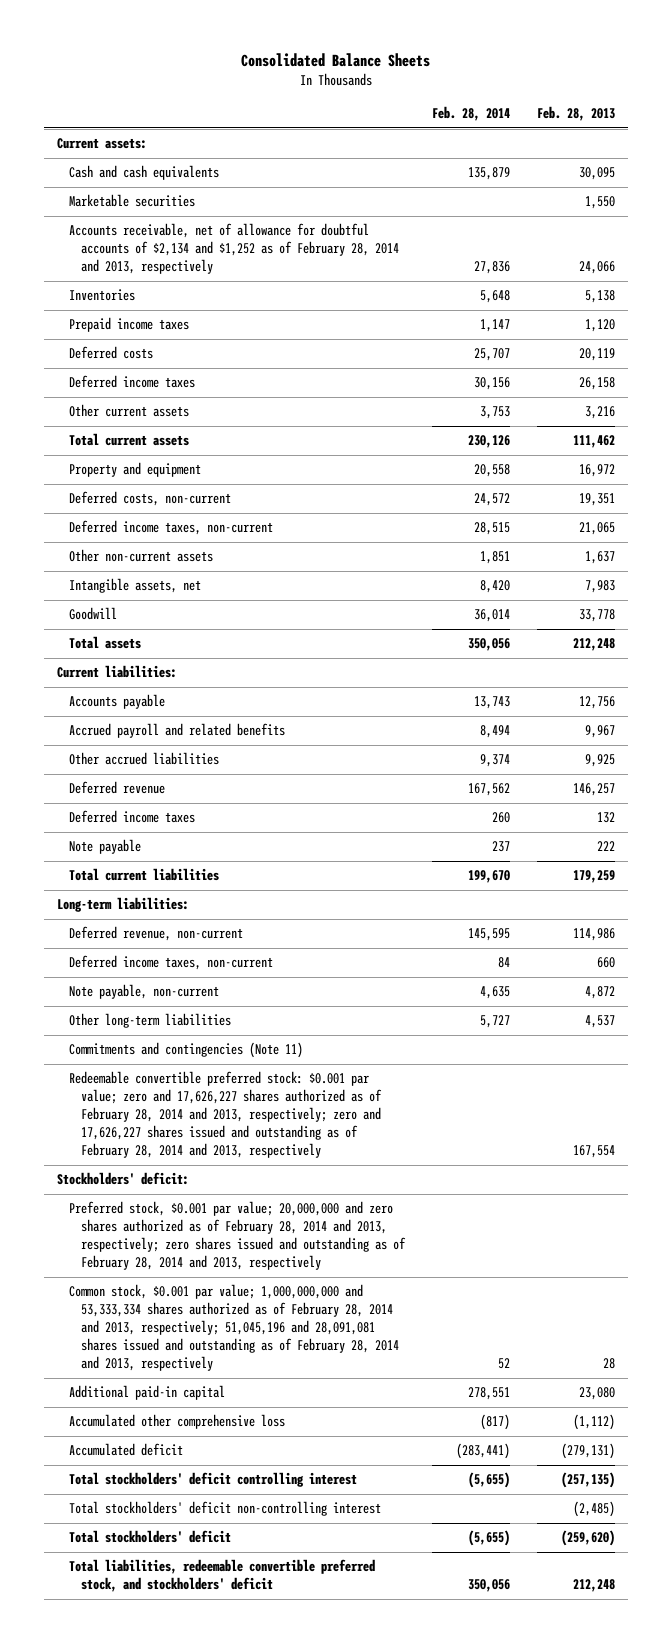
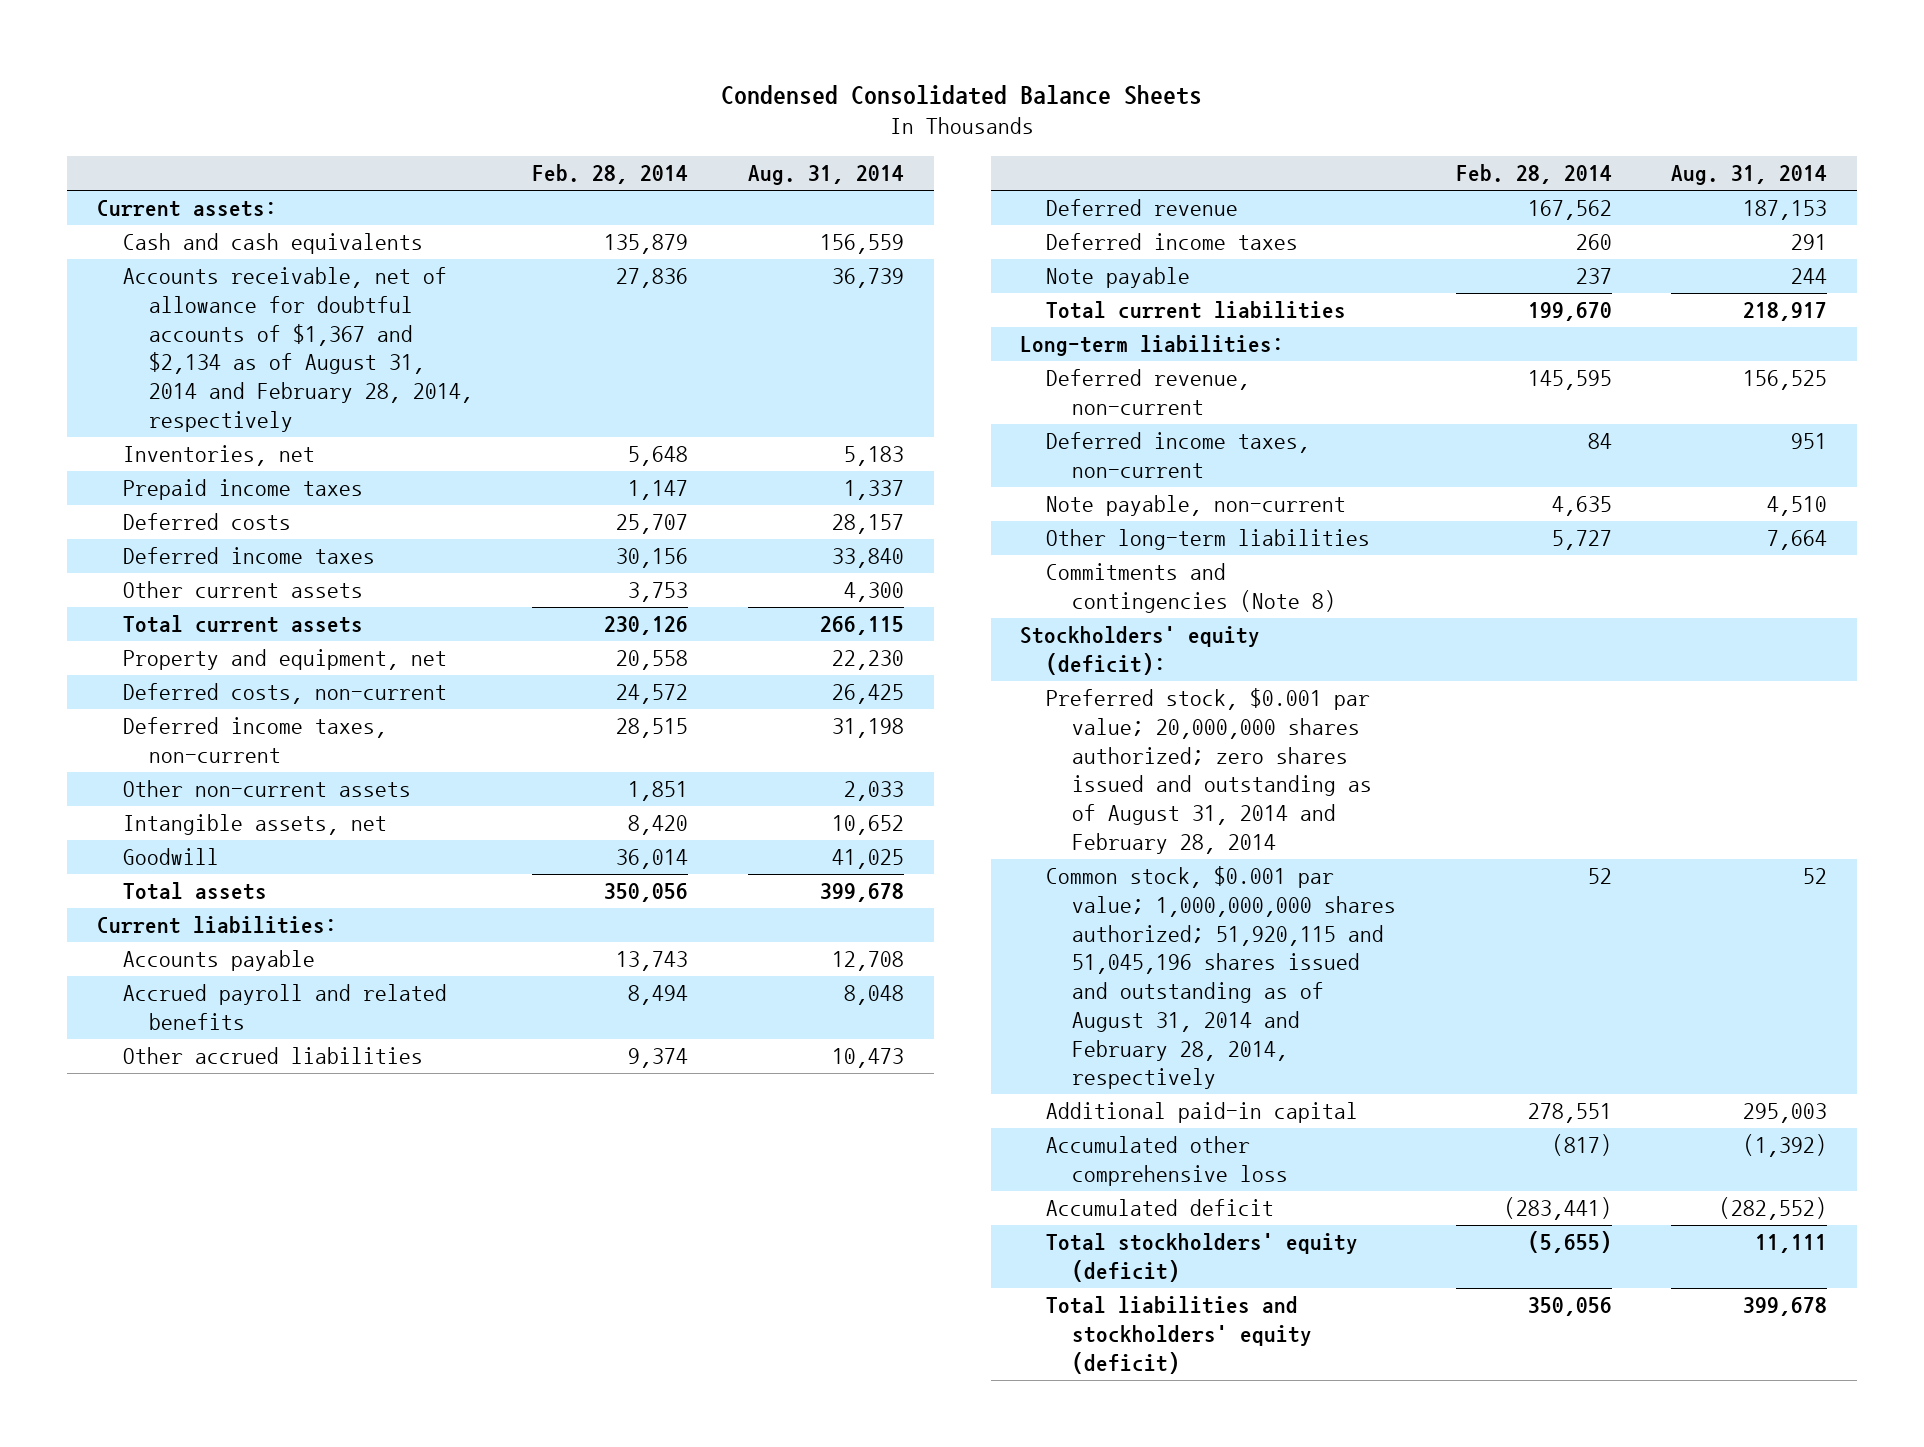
[241,52,431,67] Consolidated Balance Sheets -> [721,84,1203,105] Condensed Consolidated Balance Sheets
[536,106,615,122] Feb. 28, 2013 -> none
none -> [747,165,904,186] Aug. 31, 2014
[69,194,196,208] Marketable securities -> none
[69,223,400,275] Accounts receivable, net of allowance for doubtful accounts of $2,134 and $1,252 as of February 28, 2014 and 2013, respectively -> [122,267,473,432] Accounts receivable, net of allowance for doubtful accounts of $1,367 and $2,134 as of August 31, 2014 and February 28, 2014, respectively
[69,289,136,302] Inventories -> [122,445,315,467] Inventories, net
[69,462,202,478] Property and equipment -> [122,649,447,671] Property and equipment, net
[69,1071,383,1159] Redeemable convertible preferred stock: $0.001 par value; zero and 17,626,227 shares authorized as of February 28, 2014 and 2013, respectively; zero and 17,626,227 shares issued and outstanding as of February 28, 2014 and 2013, respectively -> none
[69,1042,304,1059] Commitments and contingencies (Note 11) -> [1046,563,1337,614] Commitments and contingencies (Note 8)
[57,1172,190,1186] Stockholders' deficit: -> [1020,626,1261,676] Stockholders' equity (deficit):
[69,1201,407,1271] Preferred stock, $0.001 par value; 20,000,000 and zero shares authorized as of February 28, 2014 and 2013, respectively; zero shares issued and outstanding as of February 28, 2014 and 2013, respectively -> [1046,688,1373,854] Preferred stock, $0.001 par value; 20,000,000 shares authorized; zero shares issued and outstanding as of August 31, 2014 and February 28, 2014
[69,1284,400,1372] Common stock, $0.001 par value; 1,000,000,000 and 53,333,334 shares authorized as of February 28, 2014 and 2013, respectively; 51,045,196 and 28,091,081 shares issued and outstanding as of February 28, 2014 and 2013, respectively -> [1046,866,1397,1090] Common stock, $0.001 par value; 1,000,000,000 shares authorized; 51,920,115 and 51,045,196 shares issued and outstanding as of August 31, 2014 and February 28, 2014, respectively
[69,1472,358,1488] Total stockholders' deficit controlling interest -> none
[69,1501,382,1517] Total stockholders' deficit non-controlling interest -> none
[69,1530,232,1544] Total stockholders' deficit -> [1046,1233,1359,1283] Total stockholders' equity (deficit)
[69,1559,376,1593] Total liabilities, redeemable convertible preferred stock, and stockholders' deficit -> [1046,1296,1313,1374] Total liabilities and stockholders' equity (deficit)

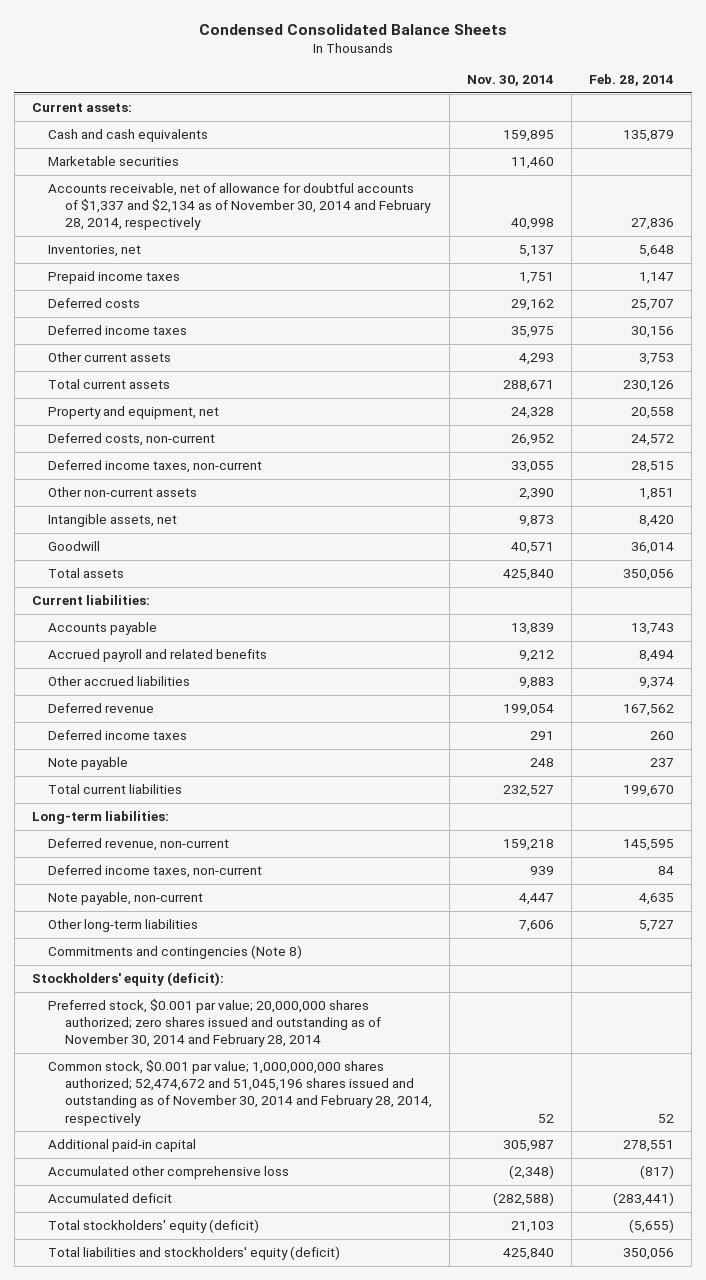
[747,165,904,186] Aug. 31, 2014 -> none
none -> [467,75,555,87] Nov. 30, 2014
none -> [48,156,180,167] Marketable securities
[122,267,473,432] Accounts receivable, net of allowance for doubtful accounts of $1,367 and $2,134 as of August 31, 2014 and February 28, 2014, respectively -> [48,183,432,231] Accounts receivable, net of allowance for doubtful accounts of $1,337 and $2,134 as of November 30, 2014 and February 28, 2014, respectively
[1046,688,1373,854] Preferred stock, $0.001 par value; 20,000,000 shares authorized; zero shares issued and outstanding as of August 31, 2014 and February 28, 2014 -> [48,999,382,1048] Preferred stock, $0.001 par value; 20,000,000 shares authorized; zero shares issued and outstanding as of November 30, 2014 and February 28, 2014
[1046,866,1397,1090] Common stock, $0.001 par value; 1,000,000,000 shares authorized; 51,920,115 and 51,045,196 shares issued and outstanding as of August 31, 2014 and February 28, 2014, respectively -> [48,1060,433,1126] Common stock, $0.001 par value; 1,000,000,000 shares authorized; 52,474,672 and 51,045,196 shares issued and outstanding as of November 30, 2014 and February 28, 2014, respectively

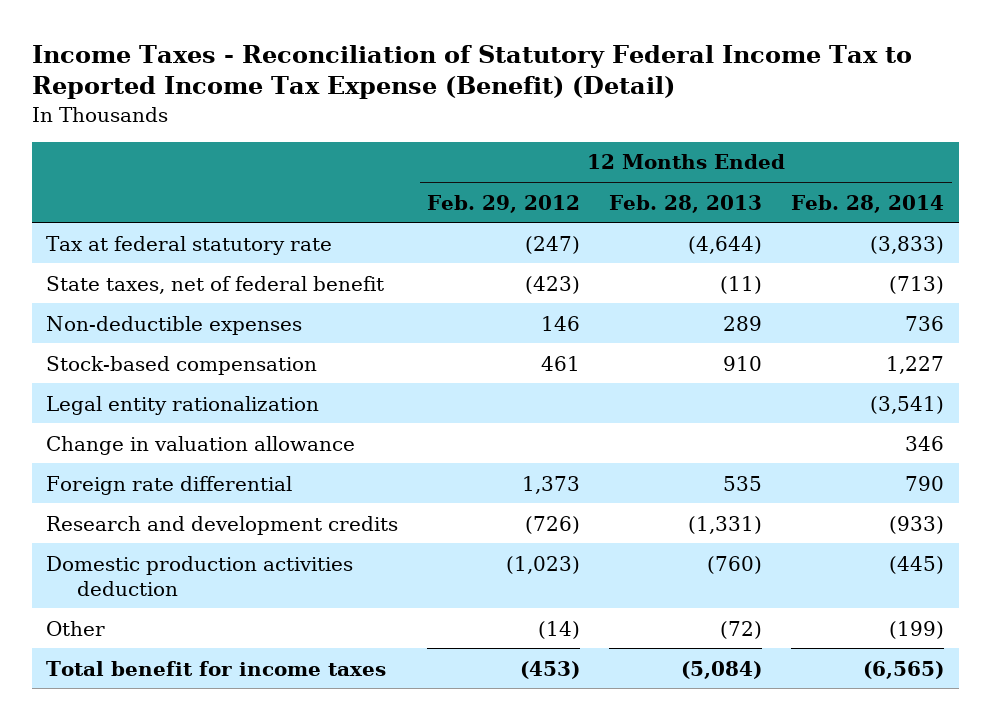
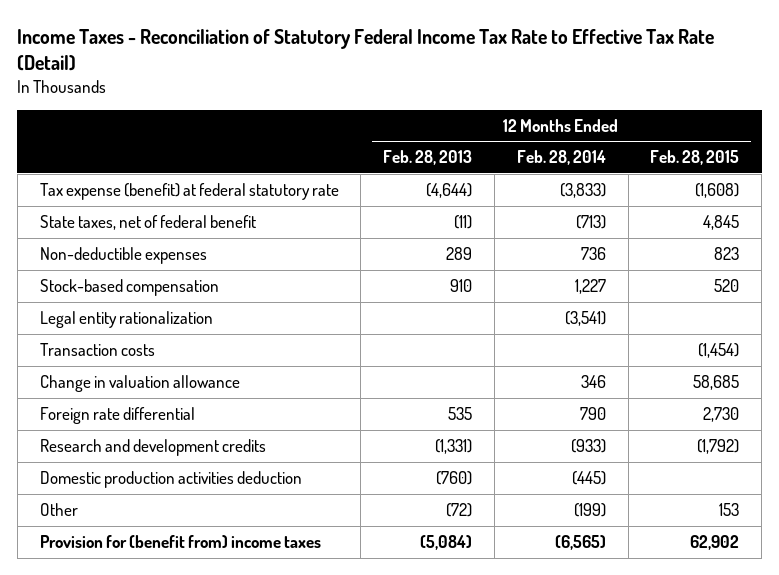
[31,44,912,100] Income Taxes - Reconciliation of Statutory Federal Income Tax to Reported Income Tax Expense (Benefit) (Detail) -> [17,28,715,71] Income Taxes - Reconciliation of Statutory Federal Income Tax Rate to Effective Tax Rate (Detail)
[427,194,581,213] Feb. 29, 2012 -> none
none -> [650,150,740,166] Feb. 28, 2015
[46,235,333,255] Tax at federal statutory rate -> [39,182,339,200] Tax expense (benefit) at federal statutory rate
none -> [39,342,155,356] Transaction costs
[46,660,387,676] Total benefit for income taxes -> [39,534,321,548] Provision for (benefit from) income taxes

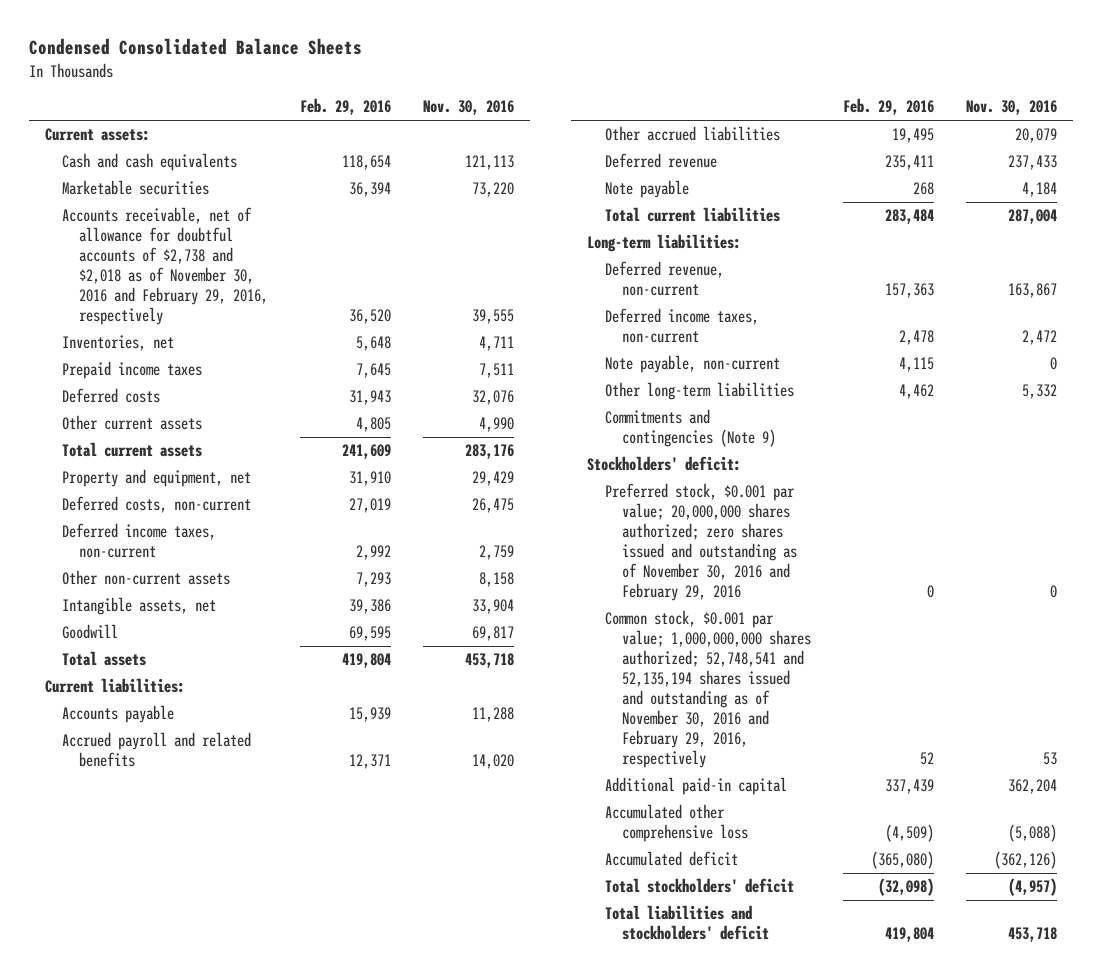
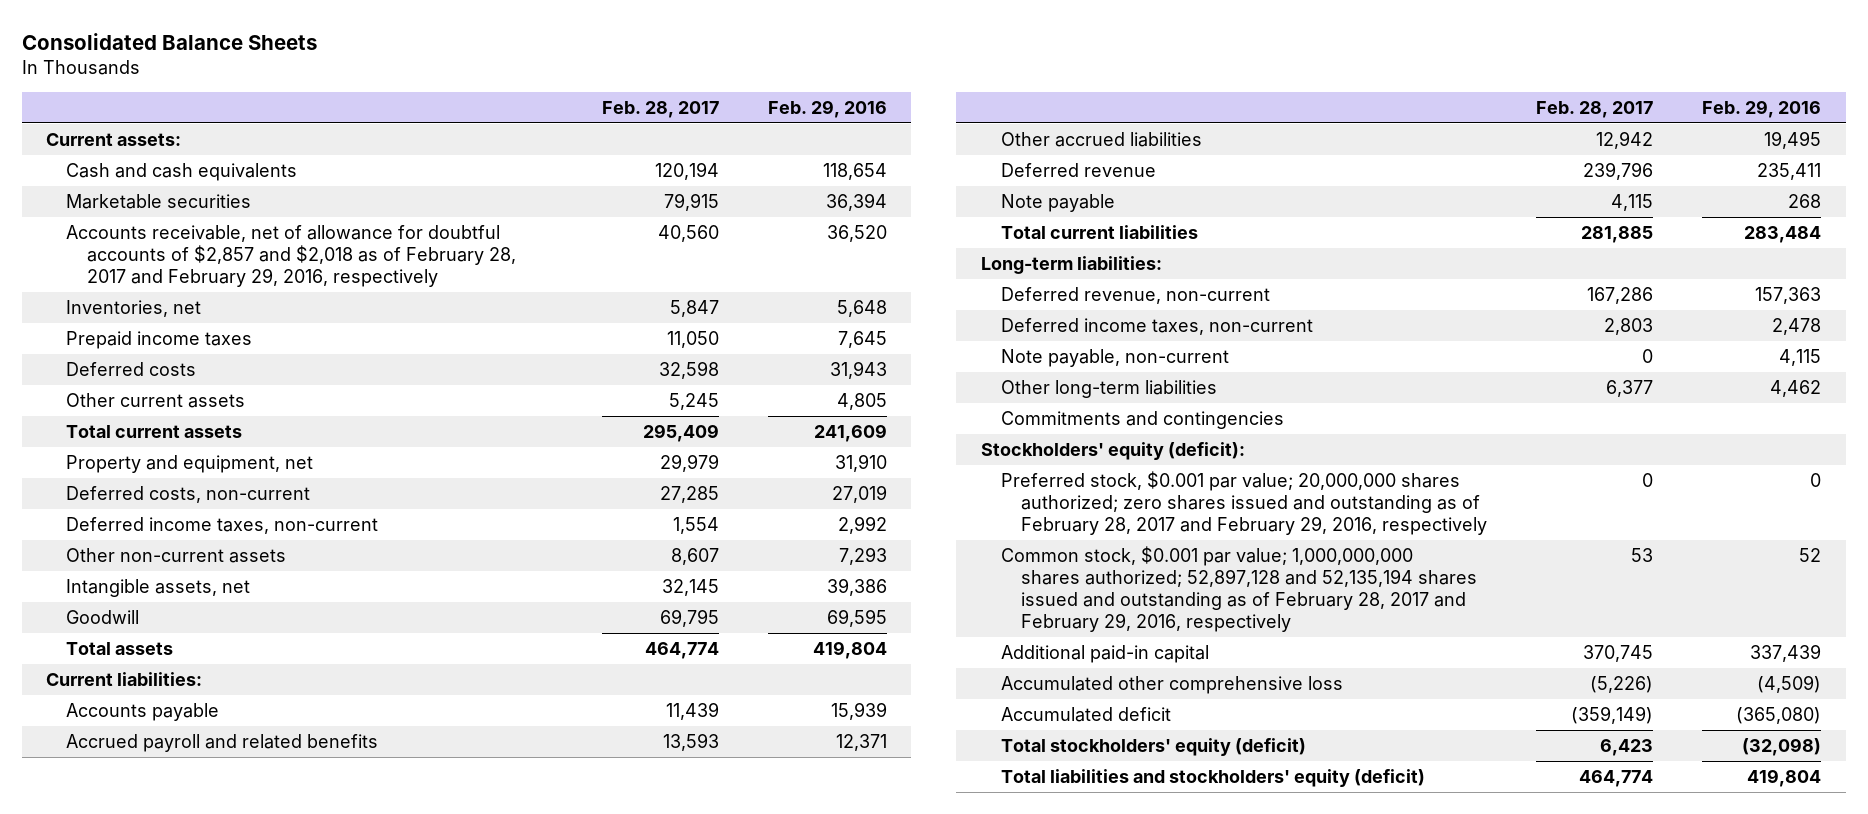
[28,38,362,56] Condensed Consolidated Balance Sheets -> [21,32,317,50] Consolidated Balance Sheets
[423,100,515,116] Nov. 30, 2016 -> none
none -> [601,101,719,119] Feb. 28, 2017
[62,207,269,325] Accounts receivable, net of allowance for doubtful accounts of $2,738 and $2,018 as of November 30, 2016 and February 29, 2016, respectively -> [66,224,516,287] Accounts receivable, net of allowance for doubtful accounts of $2,857 and $2,018 as of February 28, 2017 and February 29, 2016, respectively
[604,409,777,448] Commitments and contingencies (Note 9) -> [1001,410,1285,429] Commitments and contingencies
[587,456,742,472] Stockholders' deficit: -> [980,441,1245,460] Stockholders' equity (deficit):
[604,483,798,601] Preferred stock, $0.001 par value; 20,000,000 shares authorized; zero shares issued and outstanding as of November 30, 2016 and February 29, 2016 -> [1001,470,1488,535] Preferred stock, $0.001 par value; 20,000,000 shares authorized; zero shares issued and outstanding as of February 28, 2017 and February 29, 2016, respectively
[604,610,812,768] Common stock, $0.001 par value; 1,000,000,000 shares authorized; 52,748,541 and 52,135,194 shares issued and outstanding as of November 30, 2016 and February 29, 2016, respectively -> [1001,545,1478,632] Common stock, $0.001 par value; 1,000,000,000 shares authorized; 52,897,128 and 52,135,194 shares issued and outstanding as of February 28, 2017 and February 29, 2016, respectively
[604,878,794,894] Total stockholders' deficit -> [1001,737,1307,756] Total stockholders' equity (deficit)
[604,905,770,941] Total liabilities and stockholders' deficit -> [1001,768,1426,787] Total liabilities and stockholders' equity (deficit)

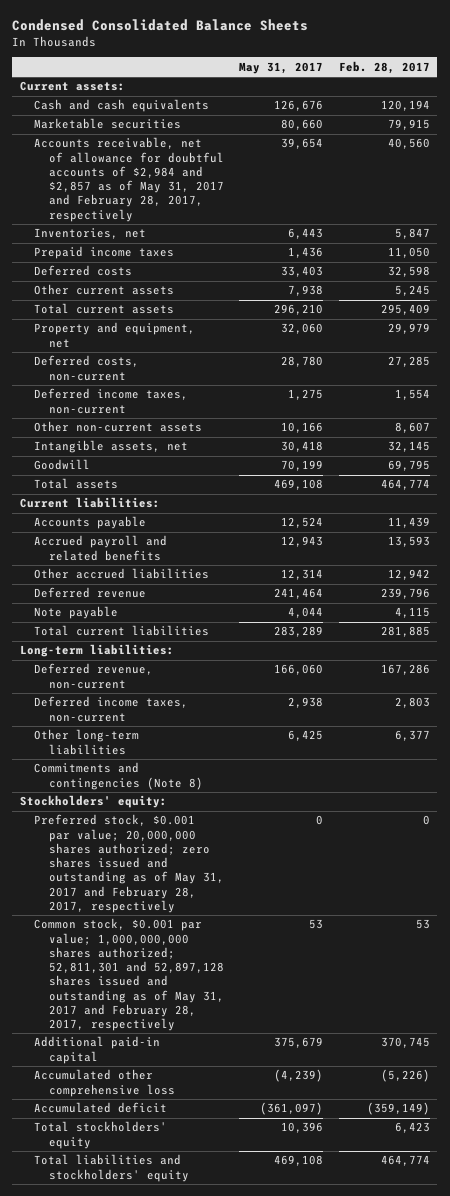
[21,32,317,50] Consolidated Balance Sheets -> [12,19,309,32] Condensed Consolidated Balance Sheets
[767,100,887,119] Feb. 29, 2016 -> none
none -> [239,61,324,74] May 31, 2017
[66,224,516,287] Accounts receivable, net of allowance for doubtful accounts of $2,857 and $2,018 as of February 28, 2017 and February 29, 2016, respectively -> [34,137,224,222] Accounts receivable, net of allowance for doubtful accounts of $2,984 and $2,857 as of May 31, 2017 and February 28, 2017, respectively
[1001,348,1230,367] Note payable, non-current -> none
[1001,410,1285,429] Commitments and contingencies -> [34,762,203,790] Commitments and contingencies (Note 8)
[980,441,1245,460] Stockholders' equity (deficit): -> [20,795,168,809] Stockholders' equity:
[1001,470,1488,535] Preferred stock, $0.001 par value; 20,000,000 shares authorized; zero shares issued and outstanding as of February 28, 2017 and February 29, 2016, respectively -> [34,814,224,913] Preferred stock, $0.001 par value; 20,000,000 shares authorized; zero shares issued and outstanding as of May 31, 2017 and February 28, 2017, respectively
[1001,545,1478,632] Common stock, $0.001 par value; 1,000,000,000 shares authorized; 52,897,128 and 52,135,194 shares issued and outstanding as of February 28, 2017 and February 29, 2016, respectively -> [34,918,224,1032] Common stock, $0.001 par value; 1,000,000,000 shares authorized; 52,811,301 and 52,897,128 shares issued and outstanding as of May 31, 2017 and February 28, 2017, respectively
[1001,737,1307,756] Total stockholders' equity (deficit) -> [34,1121,168,1149] Total stockholders' equity
[1001,768,1426,787] Total liabilities and stockholders' equity (deficit) -> [34,1154,189,1182] Total liabilities and stockholders' equity

